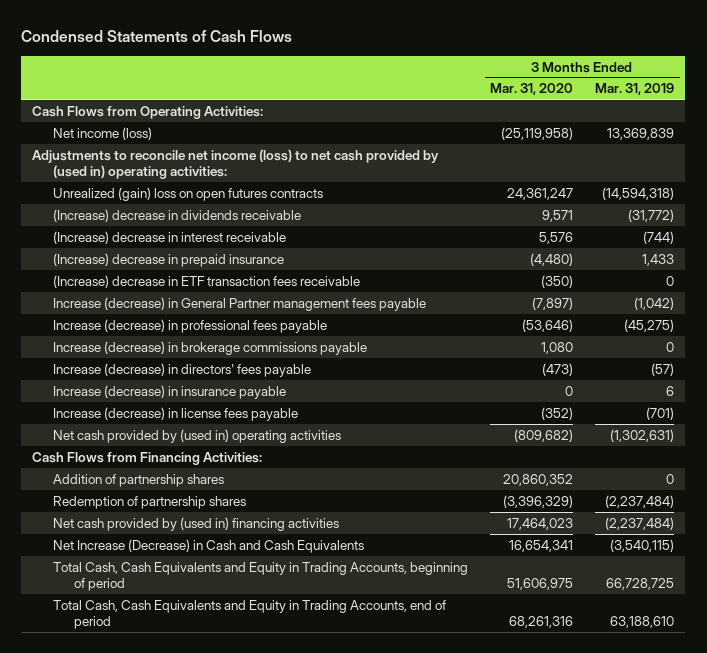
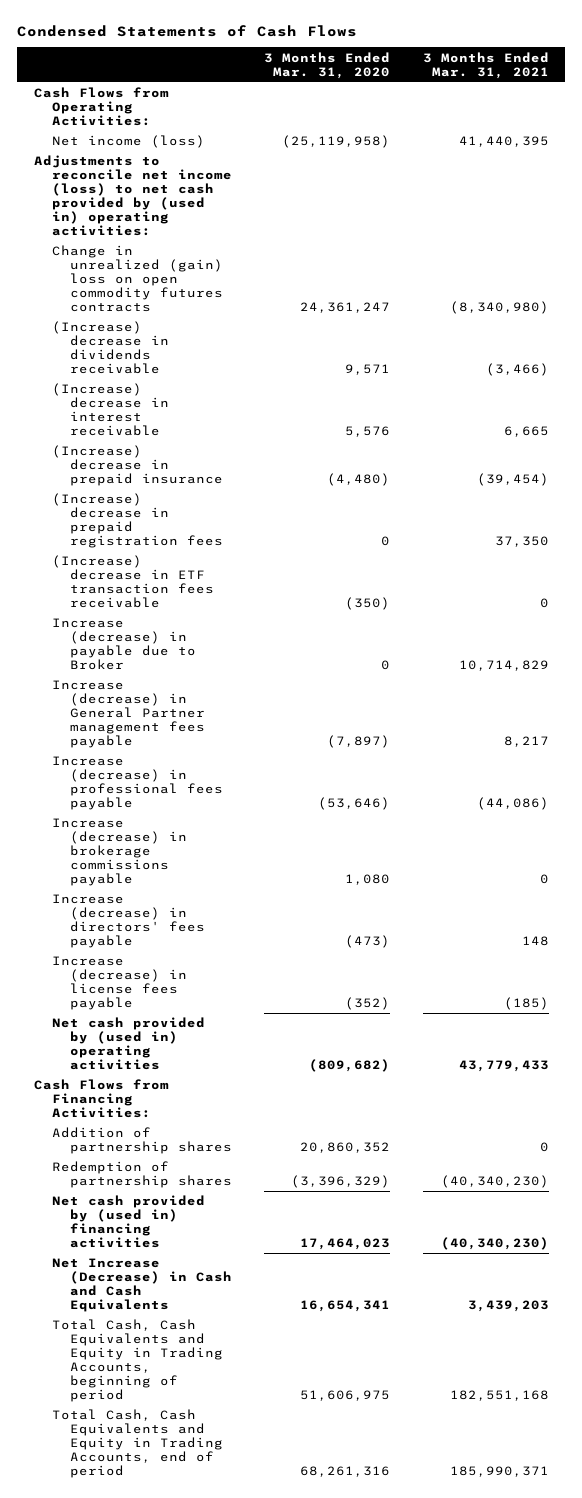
[595,83,675,96] Mar. 31, 2019 -> none
none -> [422,51,549,79] 3 Months Ended Mar. 31, 2021
[53,186,324,201] Unrealized (gain) loss on open futures contracts -> [51,245,223,313] Change in unrealized (gain) loss on open commodity futures contracts
none -> [51,493,223,549] (Increase) decrease in prepaid registration fees
none -> [51,618,196,671] Increase (decrease) in payable due to Broker
[53,384,287,399] Increase (decrease) in insurance payable -> none

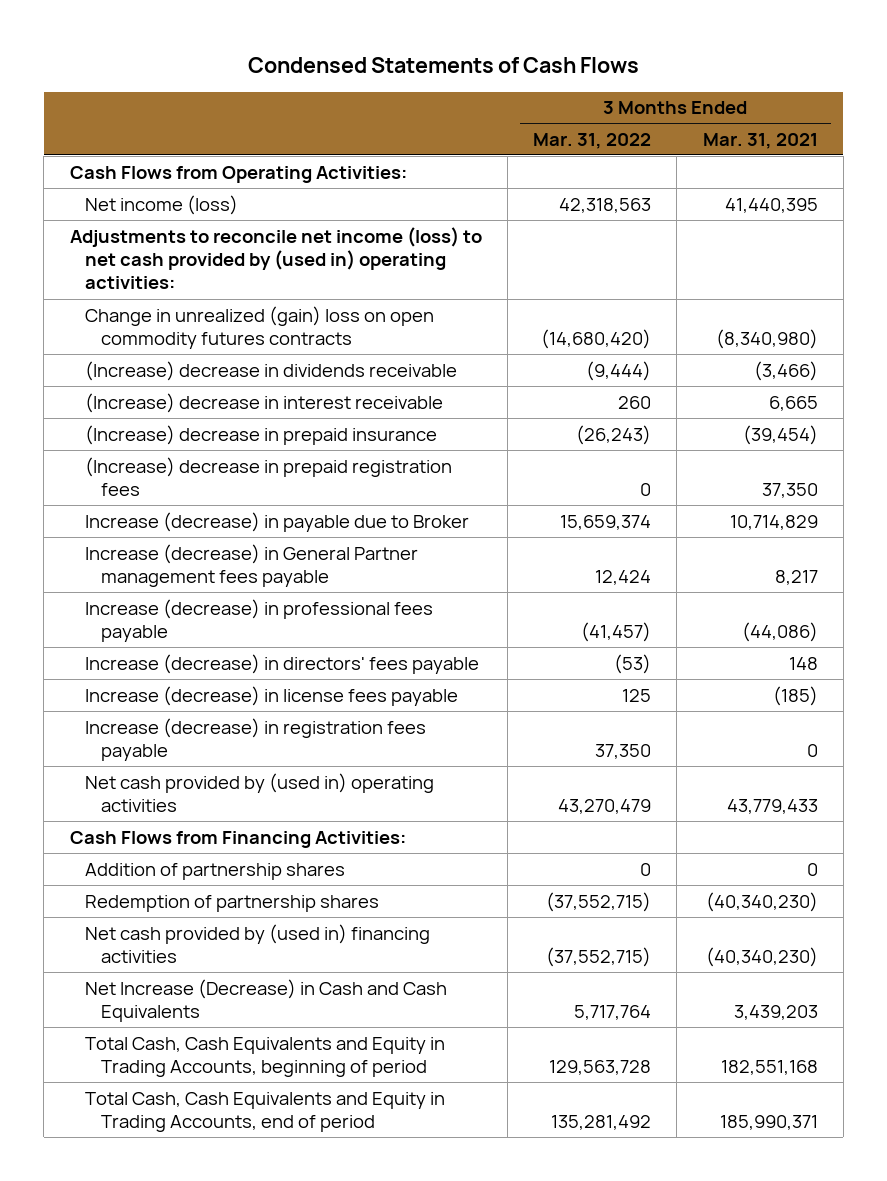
[264,51,391,79] 3 Months Ended Mar. 31, 2020 -> none
none -> [533,132,652,149] Mar. 31, 2022
[51,555,214,609] (Increase) decrease in ETF transaction fees receivable -> none
[51,818,187,887] Increase (decrease) in brokerage commissions payable -> none
none -> [85,717,427,762] Increase (decrease) in registration fees payable

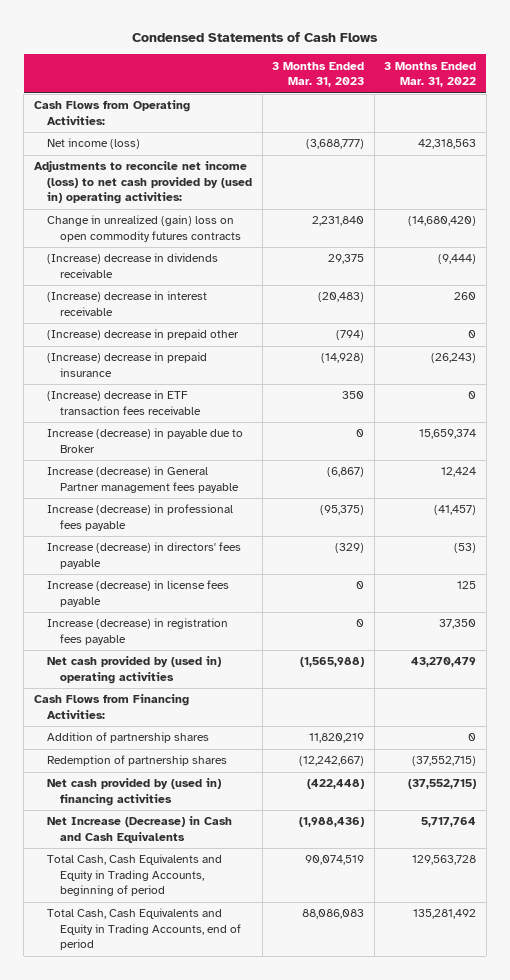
[702,132,818,149] Mar. 31, 2021 -> none
none -> [272,61,365,88] 3 Months Ended Mar. 31, 2023
none -> [46,329,239,341] (Increase) decrease in prepaid other
[85,456,453,497] (Increase) decrease in prepaid registration fees -> none
none -> [46,390,202,415] (Increase) decrease in ETF transaction fees receivable

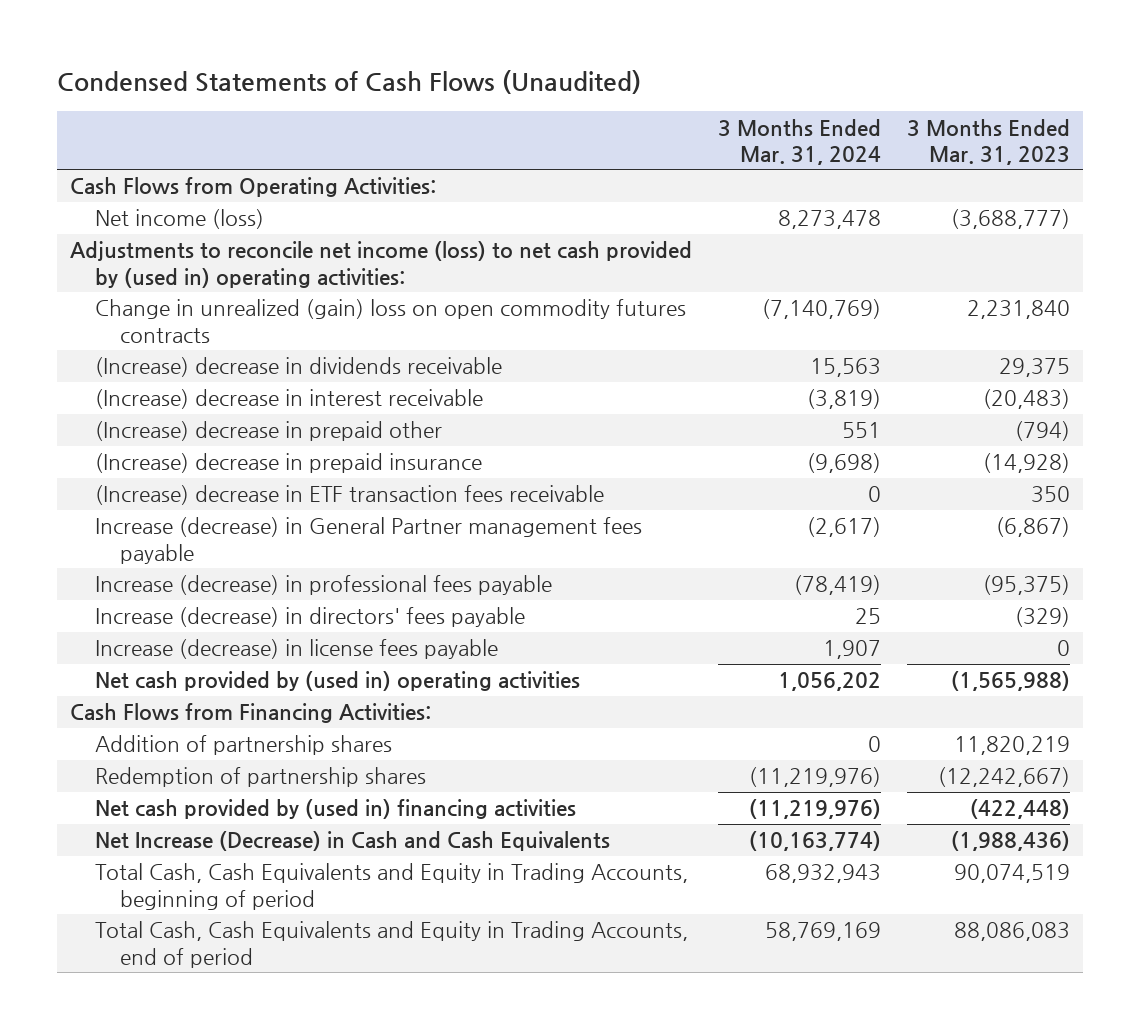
[131,32,378,43] Condensed Statements of Cash Flows -> [57,69,642,94] Condensed Statements of Cash Flows (Unaudited)
[384,61,477,88] 3 Months Ended Mar. 31, 2022 -> none
none -> [717,118,881,165] 3 Months Ended Mar. 31, 2024
[46,428,243,453] Increase (decrease) in payable due to Broker -> none
[46,618,228,645] Increase (decrease) in registration fees payable -> none

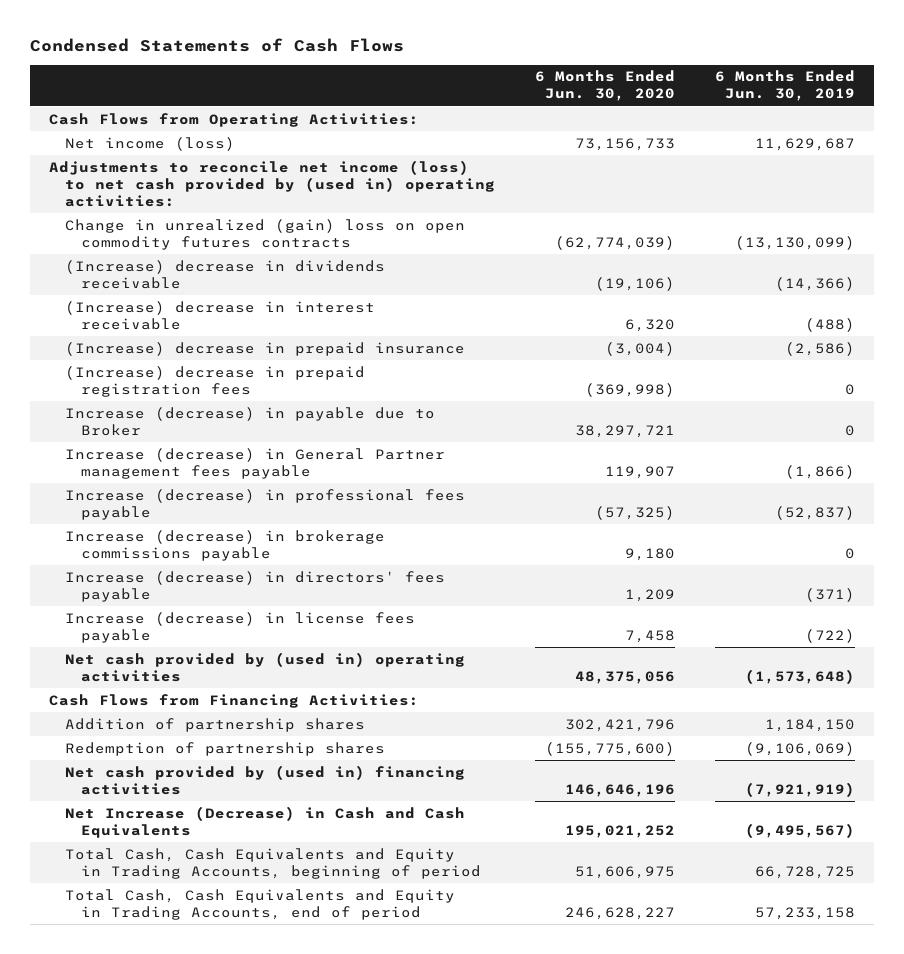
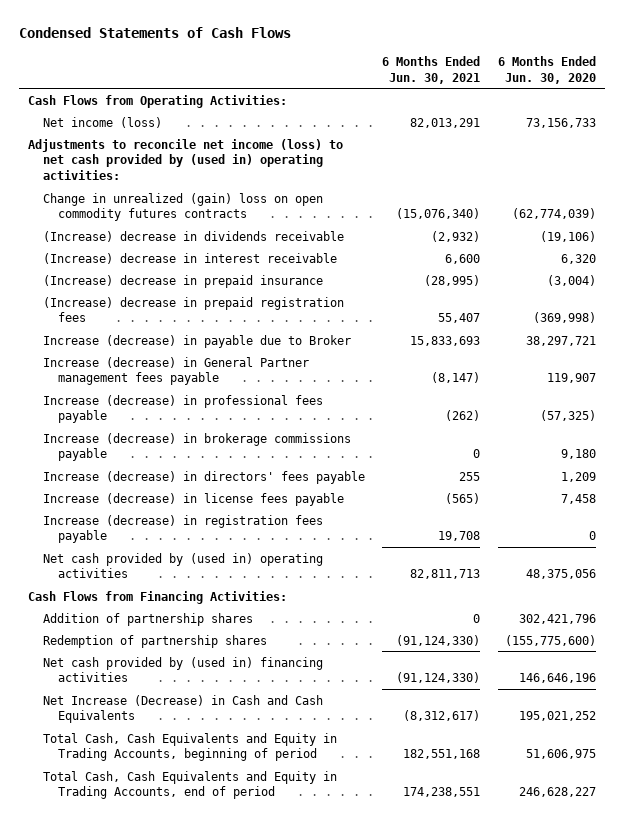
[714,70,855,102] 6 Months Ended Jun. 30, 2019 -> none
none -> [382,55,481,84] 6 Months Ended Jun. 30, 2021
none -> [43,514,324,544] Increase (decrease) in registration fees payable

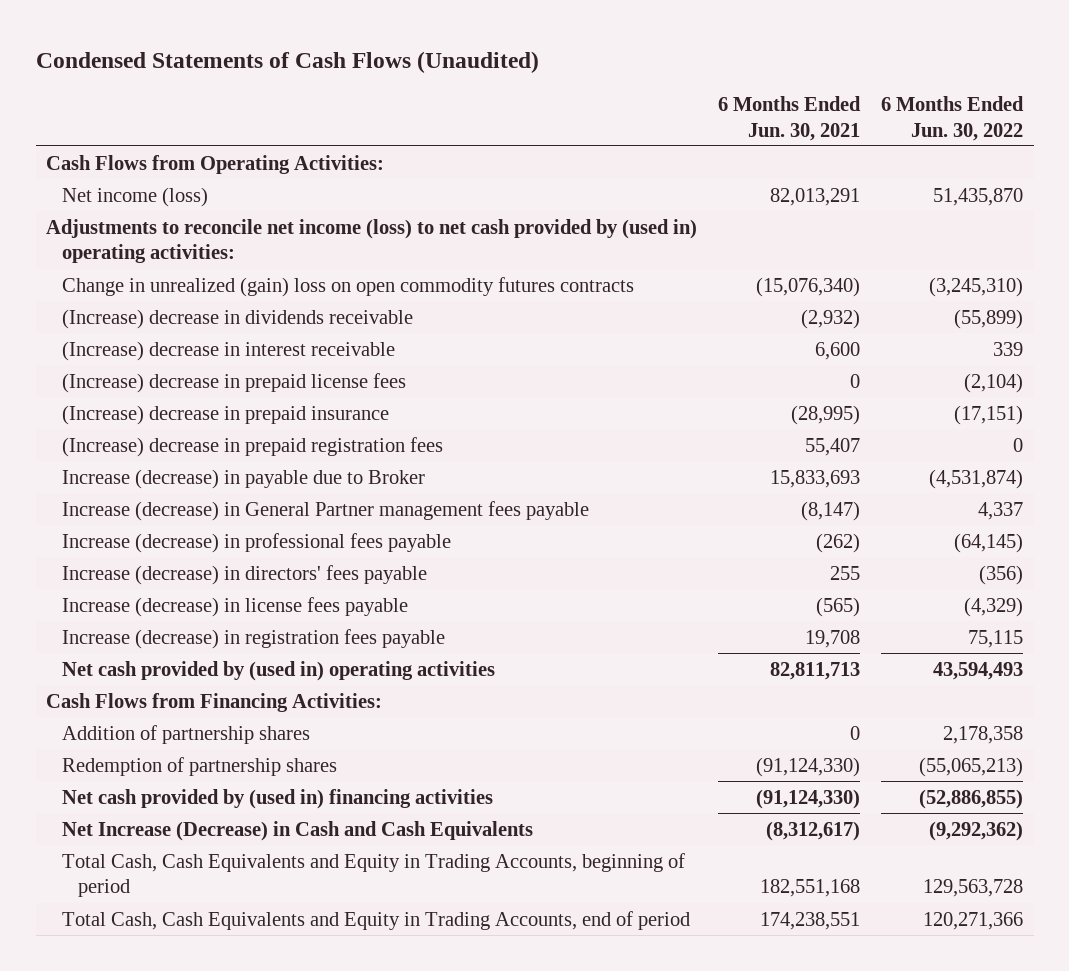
[18,26,291,38] Condensed Statements of Cash Flows -> [35,50,539,73] Condensed Statements of Cash Flows (Unaudited)
[497,55,596,84] 6 Months Ended Jun. 30, 2020 -> none
none -> [881,95,1025,141] 6 Months Ended Jun. 30, 2022
none -> [62,372,407,393] (Increase) decrease in prepaid license fees
[43,432,352,462] Increase (decrease) in brokerage commissions payable -> none

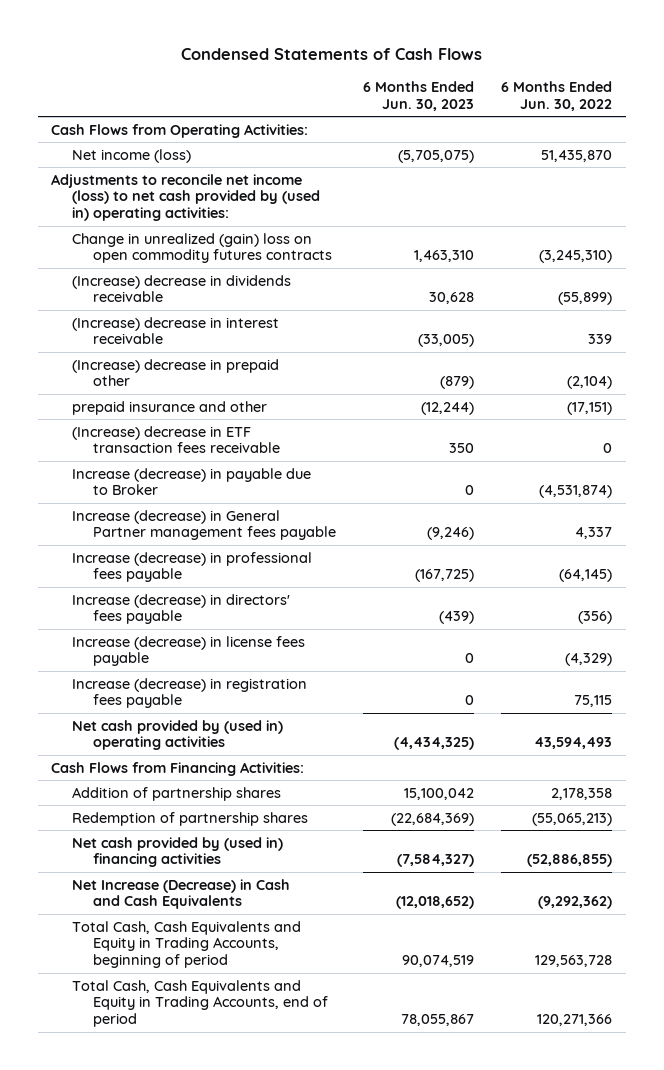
[35,50,539,73] Condensed Statements of Cash Flows (Unaudited) -> [180,48,482,61] Condensed Statements of Cash Flows
[718,95,862,141] 6 Months Ended Jun. 30, 2021 -> none
none -> [363,80,475,111] 6 Months Ended Jun. 30, 2023
[62,436,444,457] (Increase) decrease in prepaid registration fees -> none
[62,372,407,393] (Increase) decrease in prepaid license fees -> [72,358,280,387] (Increase) decrease in prepaid other
[62,404,390,425] (Increase) decrease in prepaid insurance -> [72,400,268,415] prepaid insurance and other
none -> [72,425,281,454] (Increase) decrease in ETF transaction fees receivable

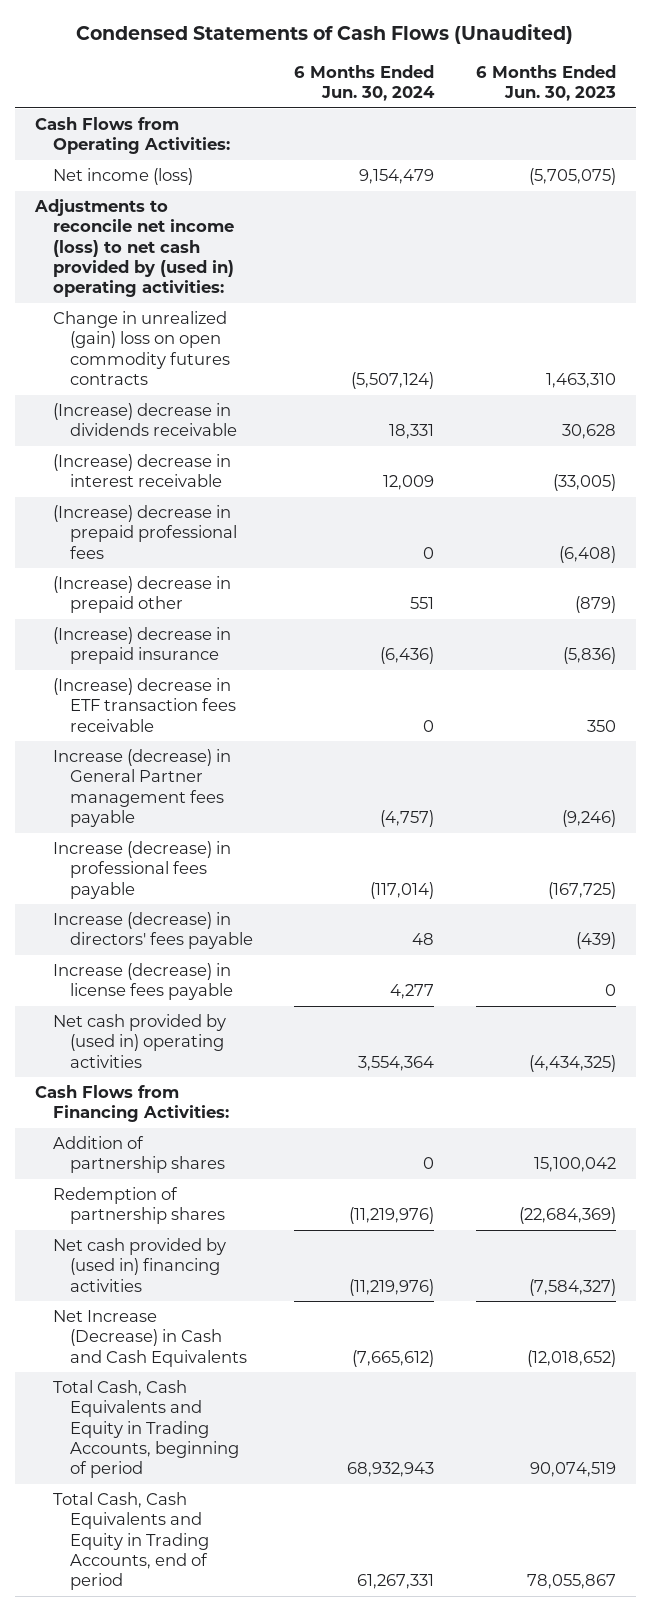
[180,48,482,61] Condensed Statements of Cash Flows -> [76,24,574,45] Condensed Statements of Cash Flows (Unaudited)
[501,80,613,111] 6 Months Ended Jun. 30, 2022 -> none
none -> [294,64,436,101] 6 Months Ended Jun. 30, 2024
none -> [52,505,238,559] (Increase) decrease in prepaid professional fees
[72,400,268,415] prepaid insurance and other -> none
none -> [52,627,231,665] (Increase) decrease in prepaid insurance
[72,467,312,496] Increase (decrease) in payable due to Broker -> none
[72,677,308,709] Increase (decrease) in registration fees payable -> none

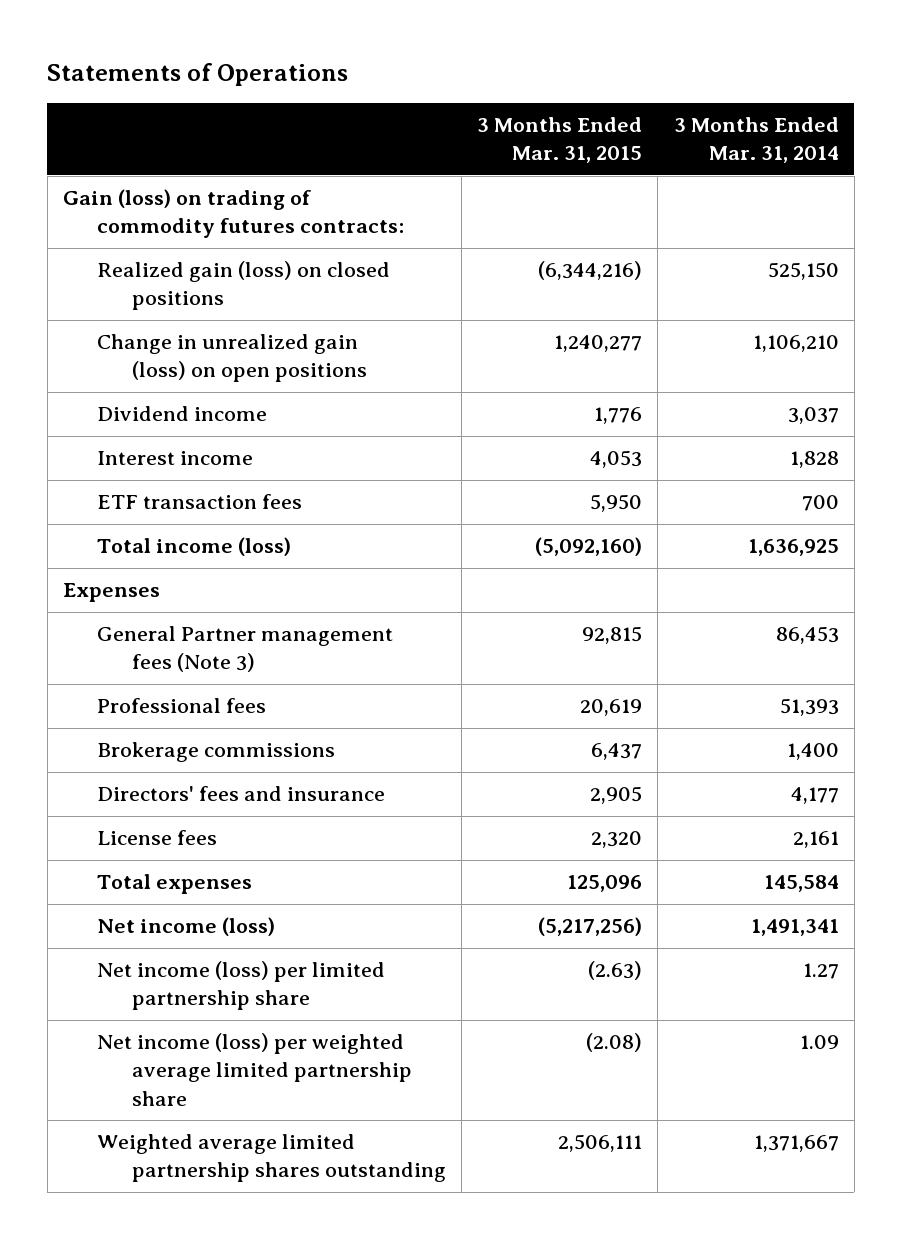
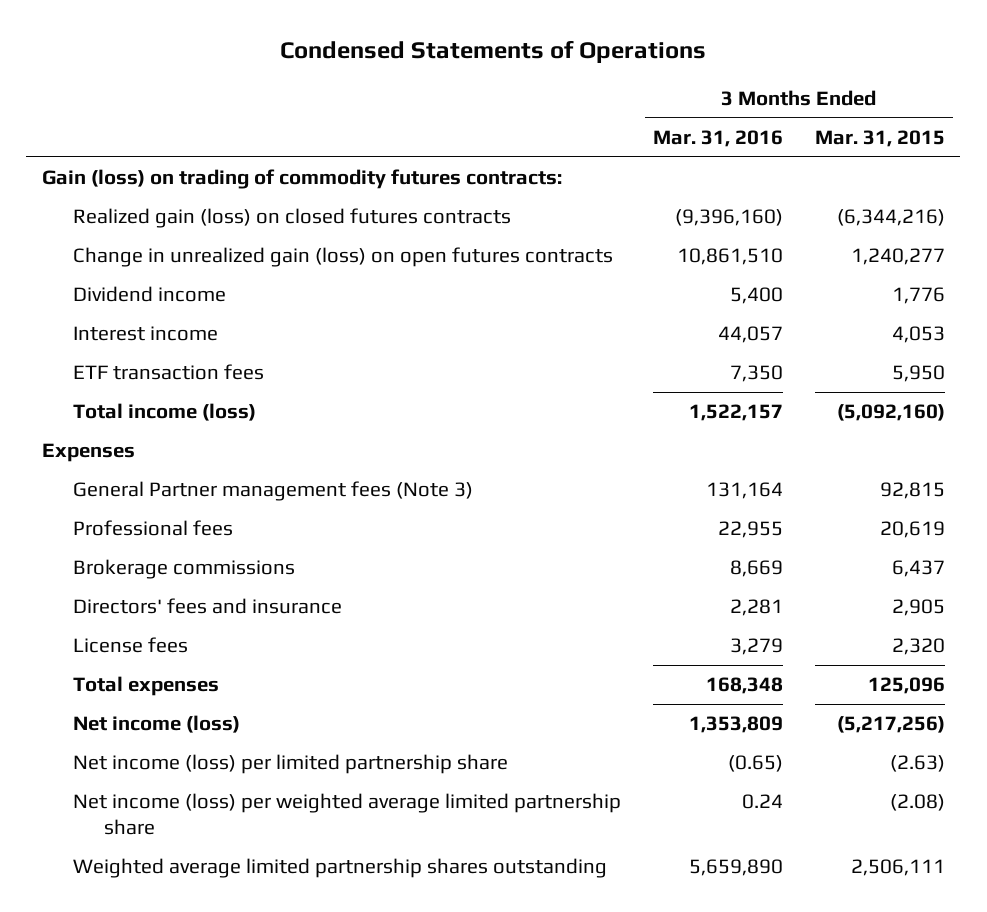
[47,62,349,86] Statements of Operations -> [280,40,707,64] Condensed Statements of Operations
[673,116,839,164] 3 Months Ended Mar. 31, 2014 -> none
none -> [652,130,783,148] Mar. 31, 2016
[97,261,391,311] Realized gain (loss) on closed positions -> [73,208,512,229] Realized gain (loss) on closed futures contracts
[97,334,367,383] Change in unrealized gain (loss) on open positions -> [73,247,614,268] Change in unrealized gain (loss) on open futures contracts

